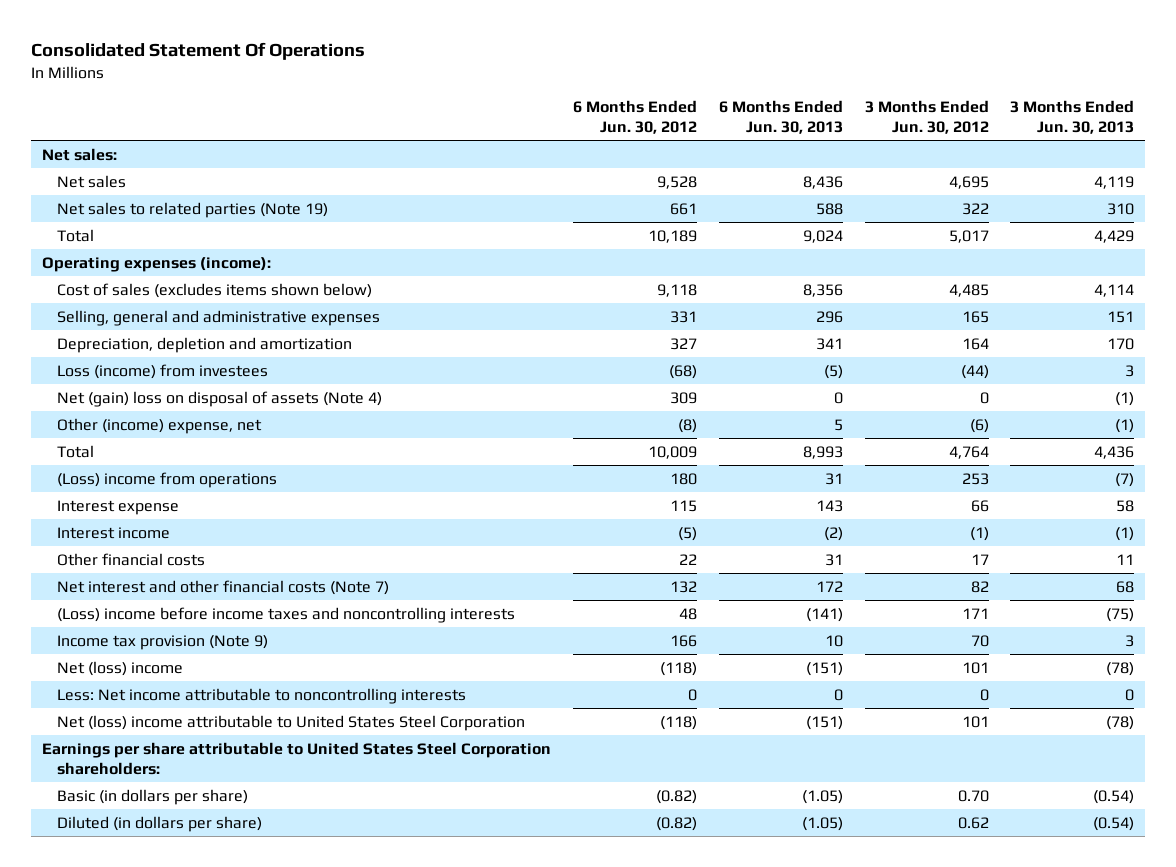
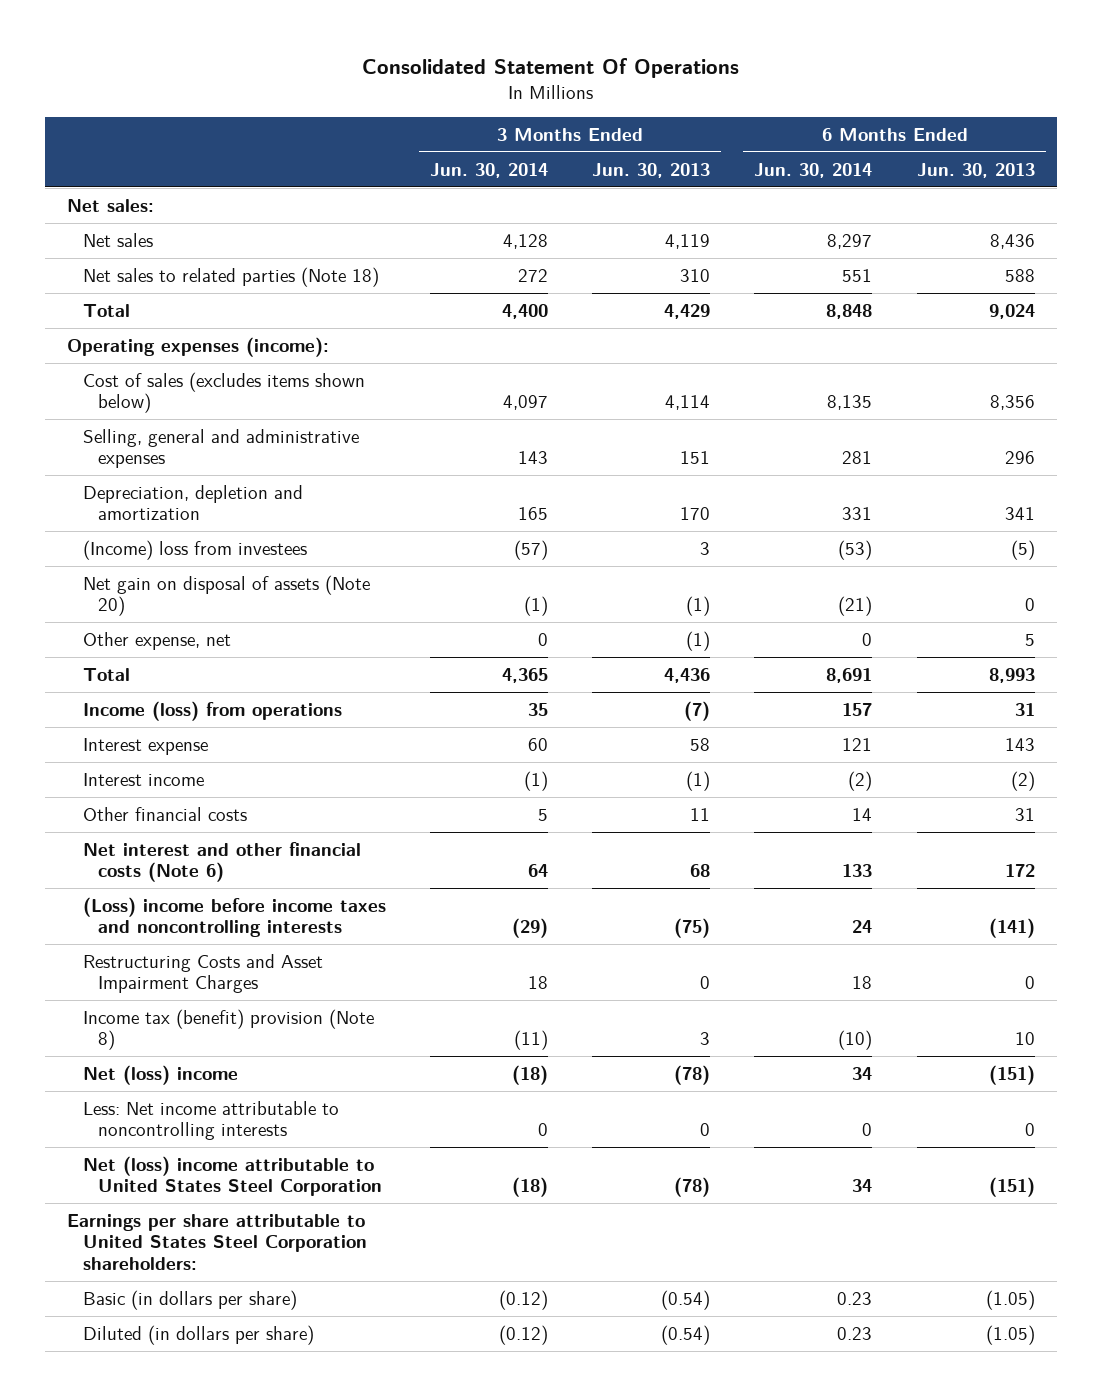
[572,100,697,135] 6 Months Ended Jun. 30, 2012 -> none
[864,100,989,135] 3 Months Ended Jun. 30, 2012 -> none
none -> [429,162,548,178] Jun. 30, 2014
none -> [754,162,873,178] Jun. 30, 2014
[56,201,328,218] Net sales to related parties (Note 19) -> [82,266,379,287] Net sales to related parties (Note 18)
[56,363,268,379] Loss (income) from investees -> [82,539,307,560] (Income) loss from investees
[56,390,382,407] Net (gain) loss on disposal of assets (Note 4) -> [82,574,370,617] Net gain on disposal of assets (Note 20)
[56,417,262,434] Other (income) expense, net -> [82,631,231,650] Other expense, net
[56,471,277,488] (Loss) income from operations -> [82,700,342,721] Income (loss) from operations
[56,579,389,595] Net interest and other financial costs (Note 7) -> [82,841,361,883] Net interest and other financial costs (Note 6)
none -> [82,953,323,994] Restructuring Costs and Asset Impairment Charges
[56,634,268,650] Income tax provision (Note 9) -> [82,1008,374,1051] Income tax (benefit) provision (Note 8)

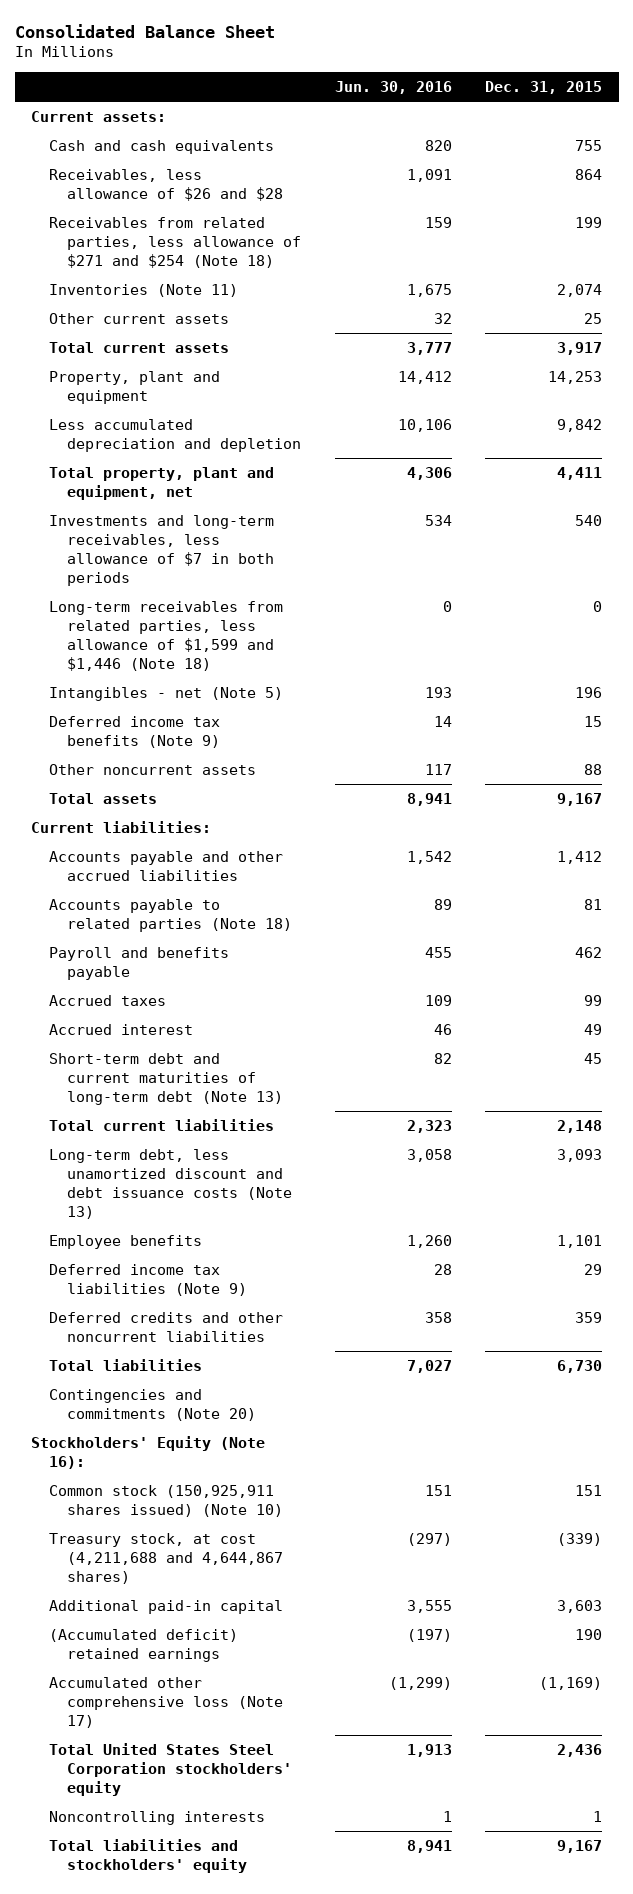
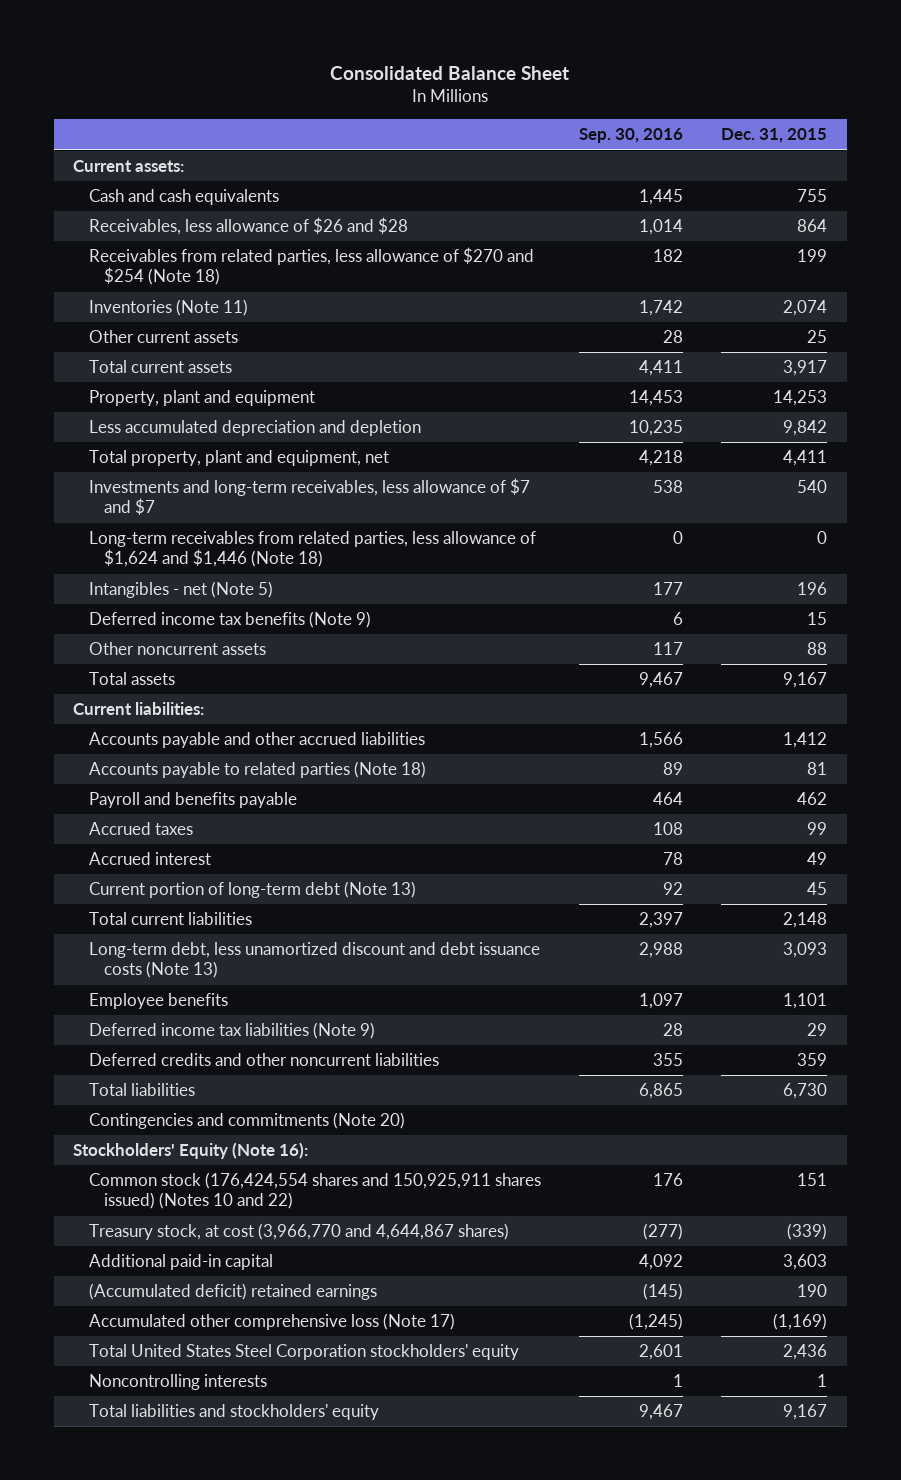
[334,81,452,95] Jun. 30, 2016 -> none
none -> [579,128,684,144] Sep. 30, 2016
[49,217,302,268] Receivables from related parties, less allowance of $271 and $254 (Note 18) -> [88,247,534,286] Receivables from related parties, less allowance of $270 and $254 (Note 18)
[49,515,275,586] Investments and long-term receivables, less allowance of $7 in both periods -> [88,478,530,516] Investments and long-term receivables, less allowance of $7 and $7
[49,601,284,671] Long-term receivables from related parties, less allowance of $1,599 and $1,446 (Note 18) -> [88,531,536,568] Long-term receivables from related parties, less allowance of $1,624 and $1,446 (Note 18)
[49,1053,284,1105] Short-term debt and current maturities of long-term debt (Note 13) -> [88,881,416,899] Current portion of long-term debt (Note 13)
[49,1485,284,1517] Common stock (150,925,911 shares issued) (Note 10) -> [88,1172,541,1210] Common stock (176,424,554 shares and 150,925,911 shares issued) (Notes 10 and 22)
[49,1533,284,1584] Treasury stock, at cost (4,211,688 and 4,644,867 shares) -> [88,1223,509,1241] Treasury stock, at cost (3,966,770 and 4,644,867 shares)

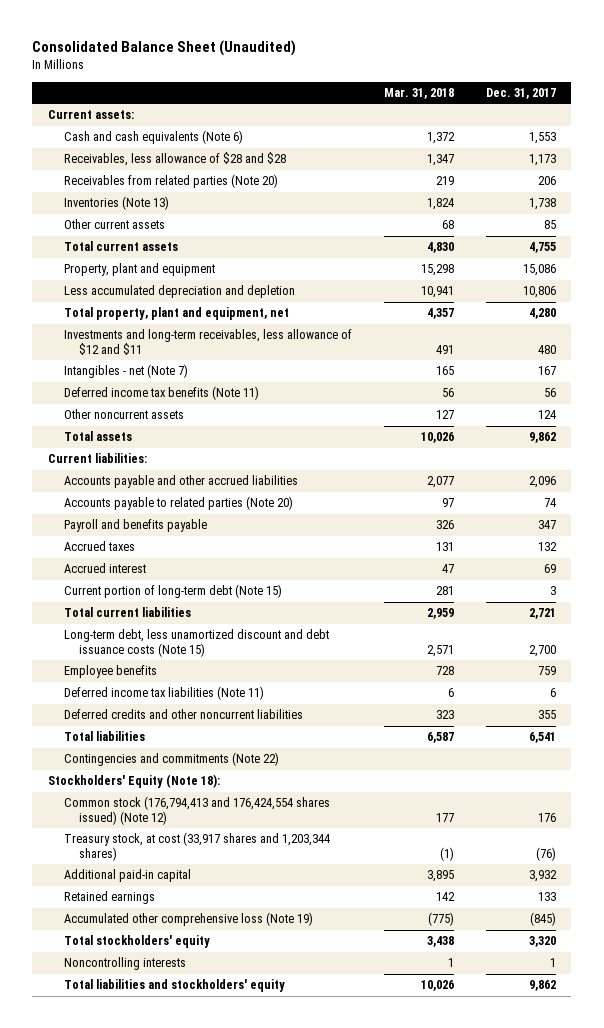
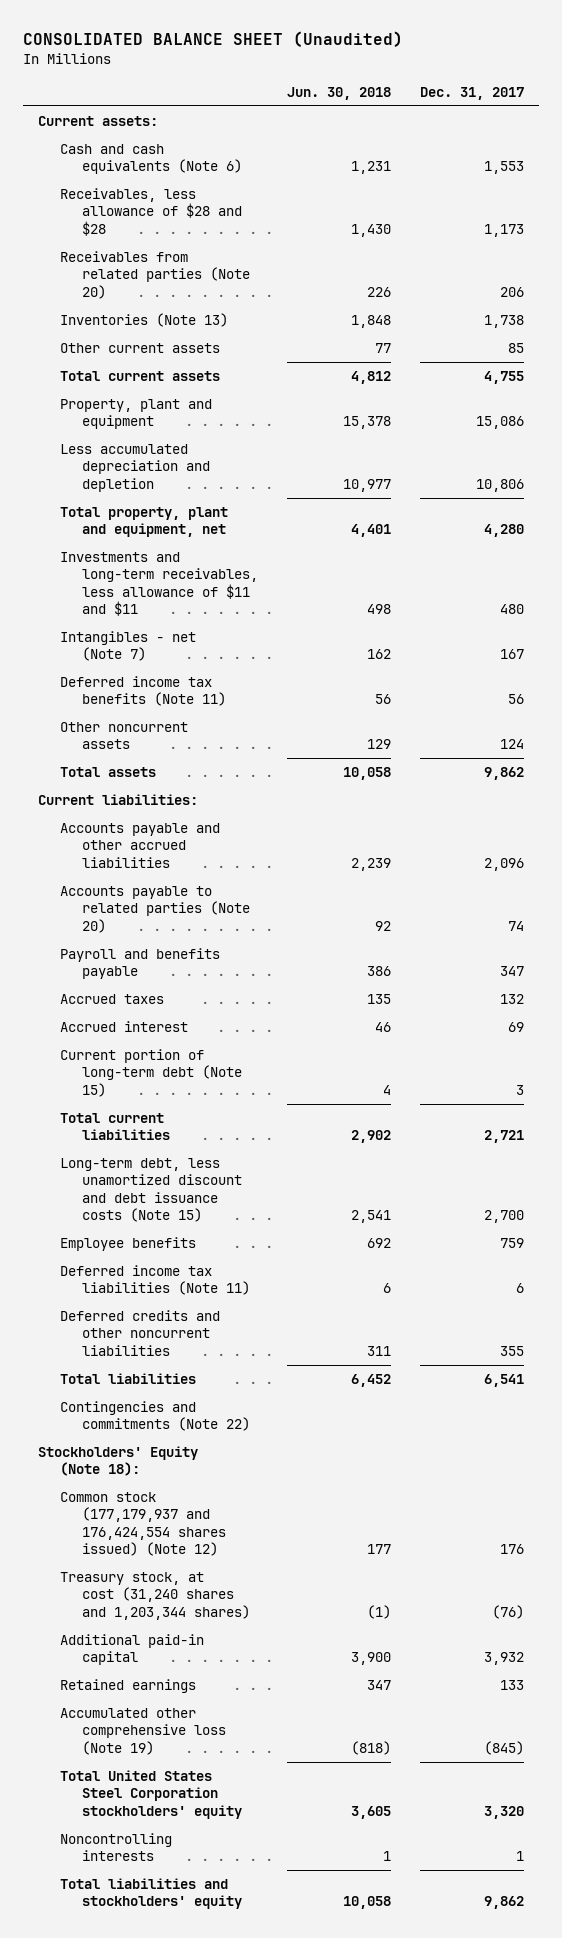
[32,39,297,56] Consolidated Balance Sheet (Unaudited) -> [23,30,404,47] CONSOLIDATED BALANCE SHEET (Unaudited)
[383,87,454,99] Mar. 31, 2018 -> none
none -> [287,86,392,100] Jun. 30, 2018
[63,329,352,356] Investments and long-term receivables, less allowance of $12 and $11 -> [59,552,259,617] Investments and long-term receivables, less allowance of $11 and $11
[63,796,330,826] Common stock (176,794,413 and 176,424,554 shares issued) (Note 12) -> [59,1492,227,1557] Common stock (177,179,937 and 176,424,554 shares issued) (Note 12)
[63,832,330,862] Treasury stock, at cost (33,917 shares and 1,203,344 shares) -> [59,1572,251,1620] Treasury stock, at cost (31,240 shares and 1,203,344 shares)
[63,935,210,949] Total stockholders' equity -> [59,1770,243,1819] Total United States Steel Corporation stockholders' equity

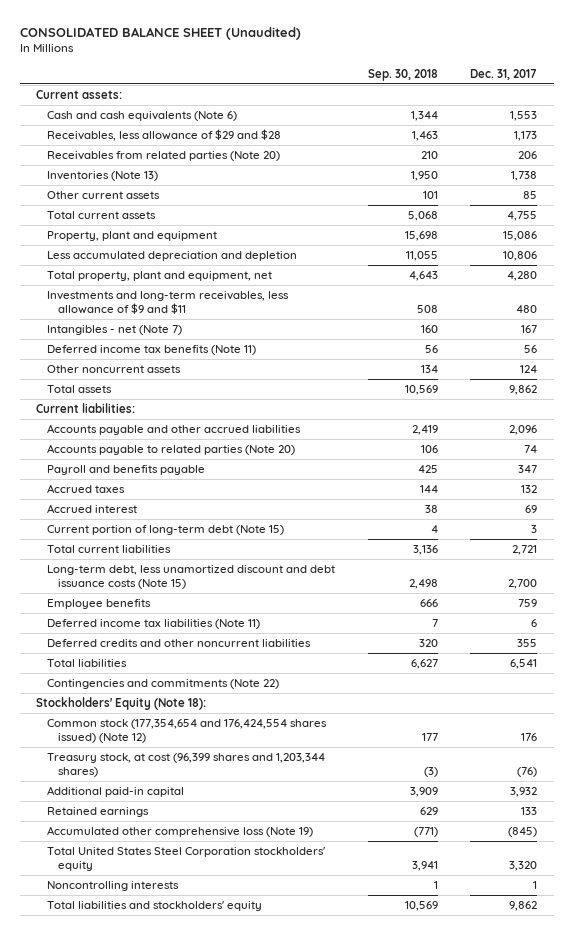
[287,86,392,100] Jun. 30, 2018 -> none
none -> [367,68,438,81] Sep. 30, 2018
[59,188,243,236] Receivables, less allowance of $28 and $28 -> [47,128,282,141] Receivables, less allowance of $29 and $28
[59,552,259,617] Investments and long-term receivables, less allowance of $11 and $11 -> [47,290,290,315] Investments and long-term receivables, less allowance of $9 and $11
[59,1492,227,1557] Common stock (177,179,937 and 176,424,554 shares issued) (Note 12) -> [47,718,328,744] Common stock (177,354,654 and 176,424,554 shares issued) (Note 12)
[59,1572,251,1620] Treasury stock, at cost (31,240 shares and 1,203,344 shares) -> [47,752,326,778] Treasury stock, at cost (96,399 shares and 1,203,344 shares)

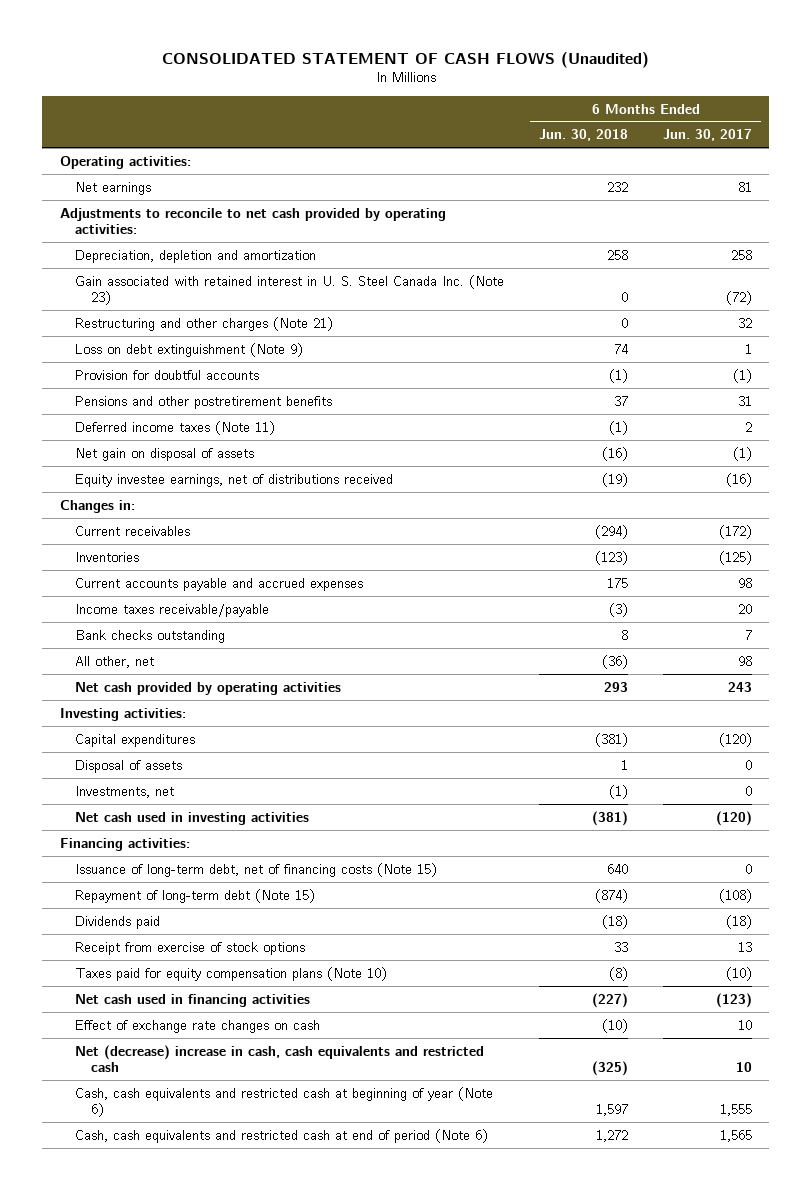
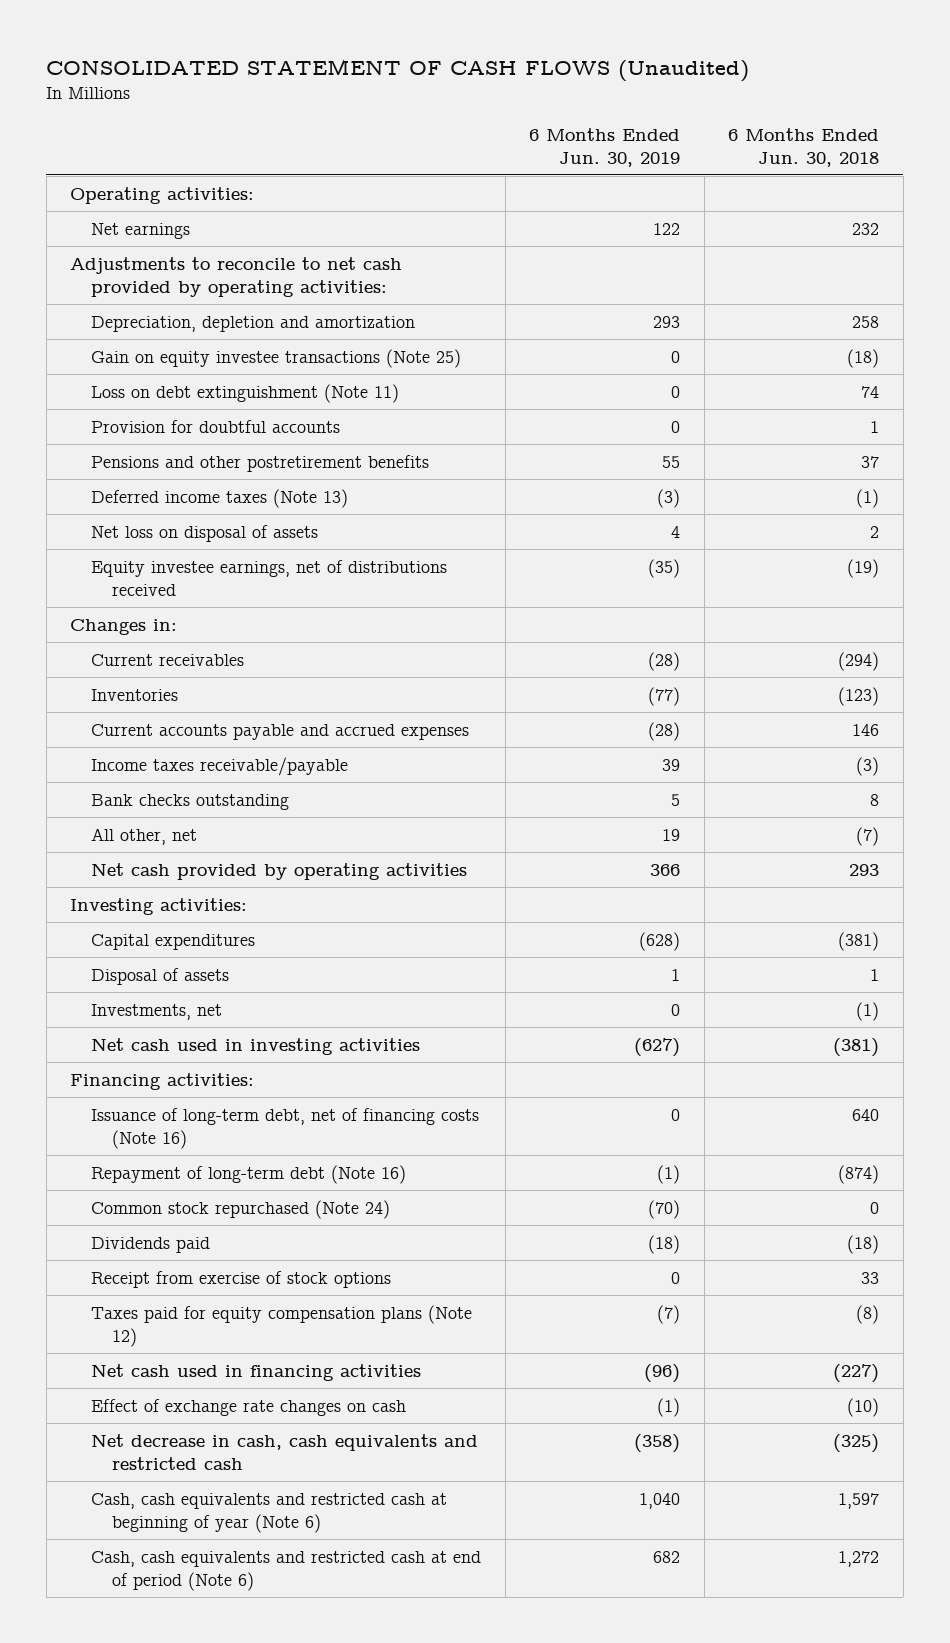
[662,129,752,142] Jun. 30, 2017 -> none
none -> [529,127,681,167] 6 Months Ended Jun. 30, 2019
[75,274,505,305] Gain associated with retained interest in U. S. Steel Canada Inc. (Note 23) -> none
[75,316,334,331] Restructuring and other charges (Note 21) -> none
none -> [91,348,462,368] Gain on equity investee transactions (Note 25)
[75,342,304,357] Loss on debt extinguishment (Note 9) -> [91,383,400,403] Loss on debt extinguishment (Note 11)
[609,368,629,383] (1) -> [870,420,880,433] 1
[75,420,276,435] Deferred income taxes (Note 11) -> [91,488,349,508] Deferred income taxes (Note 13)
[75,447,255,461] Net gain on disposal of assets -> [91,524,319,542] Net loss on disposal of assets
[602,446,629,461] (16) -> [870,525,880,538] 2
[607,577,629,588] 175 -> [852,723,880,736] 146
[602,654,629,669] (36) -> [856,826,880,846] (7)
[75,862,438,877] Issuance of long-term debt, net of financing costs (Note 15) -> [91,1107,480,1149] Issuance of long-term debt, net of financing costs (Note 16)
[75,888,316,903] Repayment of long-term debt (Note 15) -> [91,1164,407,1184] Repayment of long-term debt (Note 16)
none -> [91,1199,391,1219] Common stock repurchased (Note 24)
[75,966,388,981] Taxes paid for equity compensation plans (Note 10) -> [91,1304,473,1347] Taxes paid for equity compensation plans (Note 12)
[75,1044,485,1072] Net (decrease) increase in cash, cash equivalents and restricted cash -> [91,1433,479,1470] Net decrease in cash, cash equivalents and restricted cash

